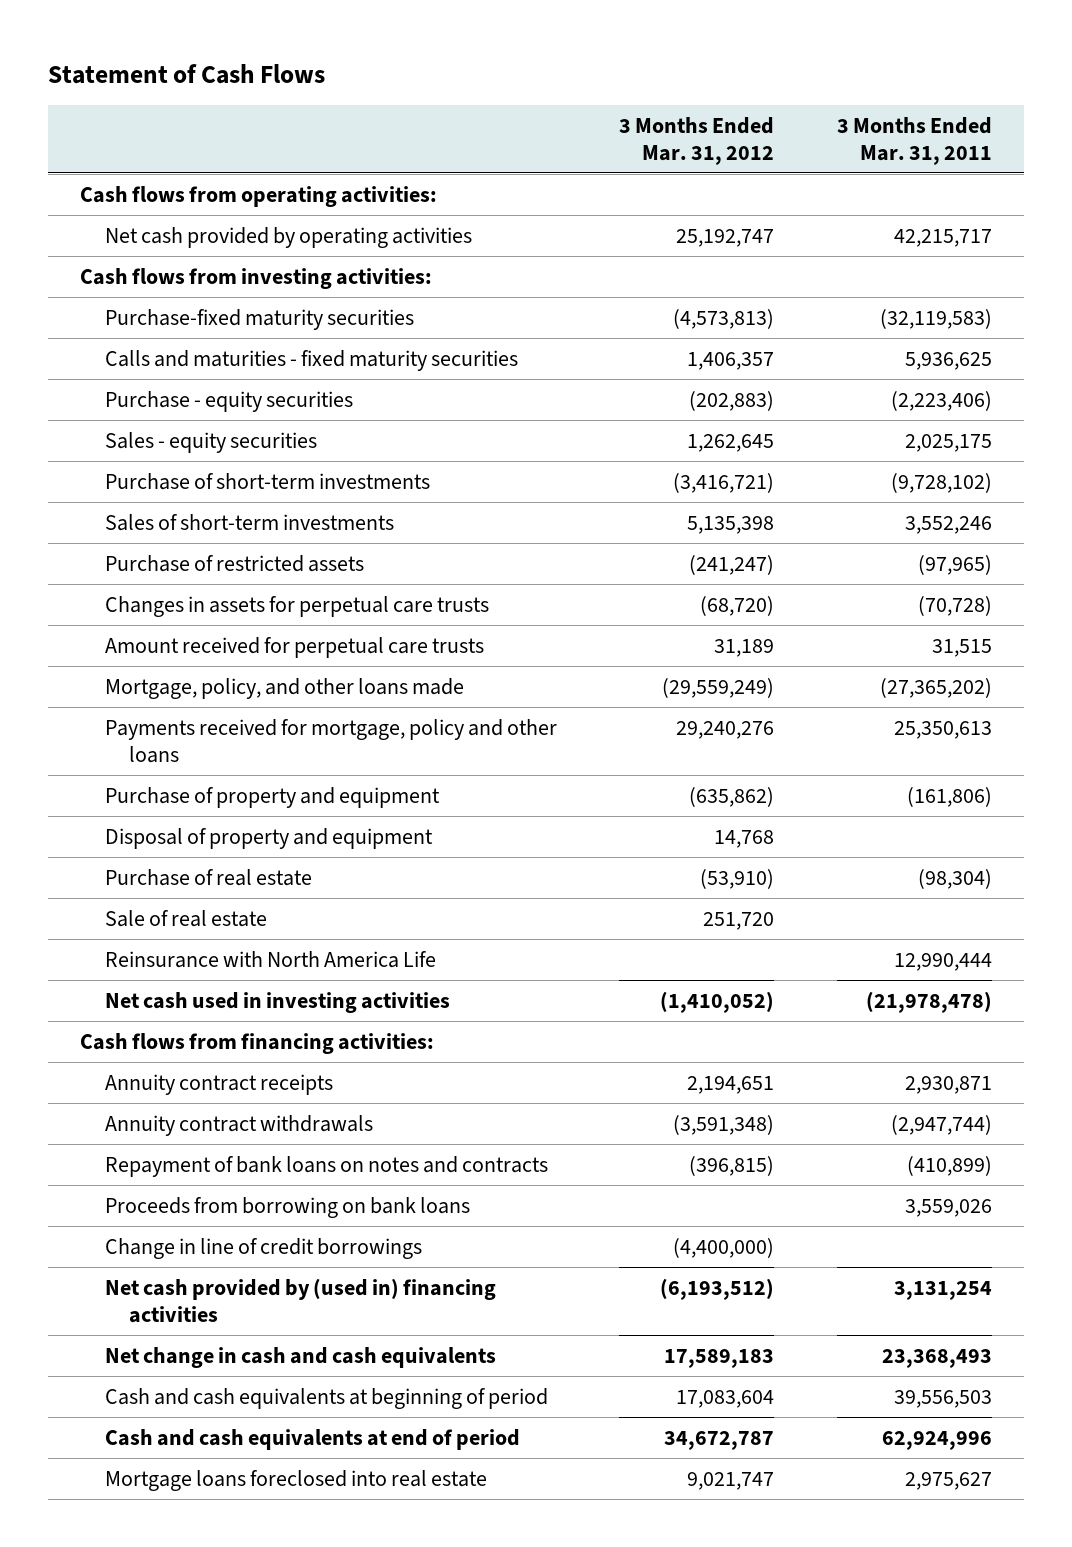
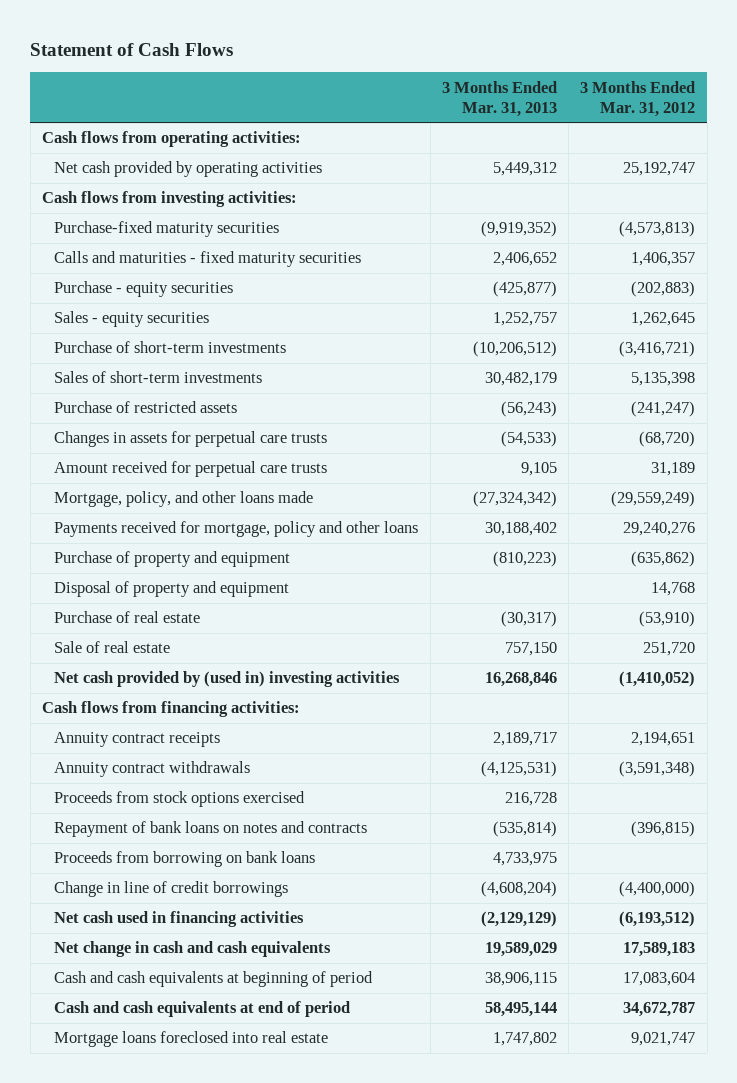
[837,116,993,165] 3 Months Ended Mar. 31, 2011 -> none
none -> [441,80,557,117] 3 Months Ended Mar. 31, 2013
[104,950,436,968] Reinsurance with North America Life -> none
[104,991,450,1013] Net cash used in investing activities -> [54,671,401,688] Net cash provided by (used in) investing activities
none -> [54,791,306,808] Proceeds from stock options exercised
[104,1277,496,1323] Net cash provided by (used in) financing activities -> [54,911,305,928] Net cash used in financing activities

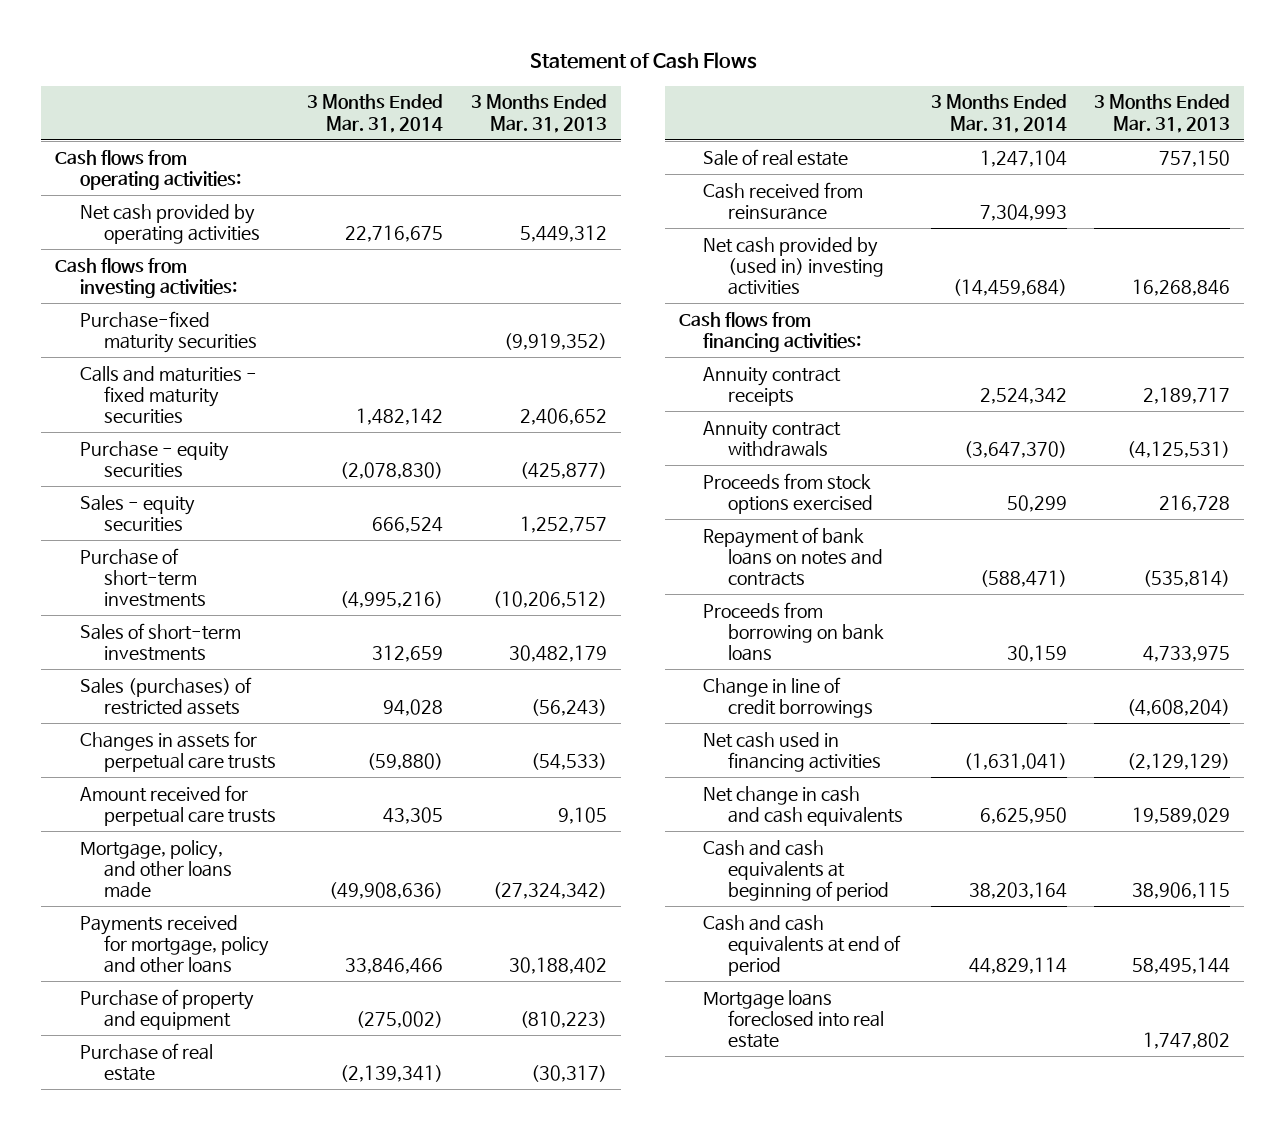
[580,80,696,117] 3 Months Ended Mar. 31, 2012 -> none
none -> [307,94,444,133] 3 Months Ended Mar. 31, 2014
[54,401,238,414] Purchase of restricted assets -> [79,676,252,715] Sales (purchases) of restricted assets
[54,581,290,598] Disposal of property and equipment -> none
none -> [703,181,864,220] Cash received from reinsurance

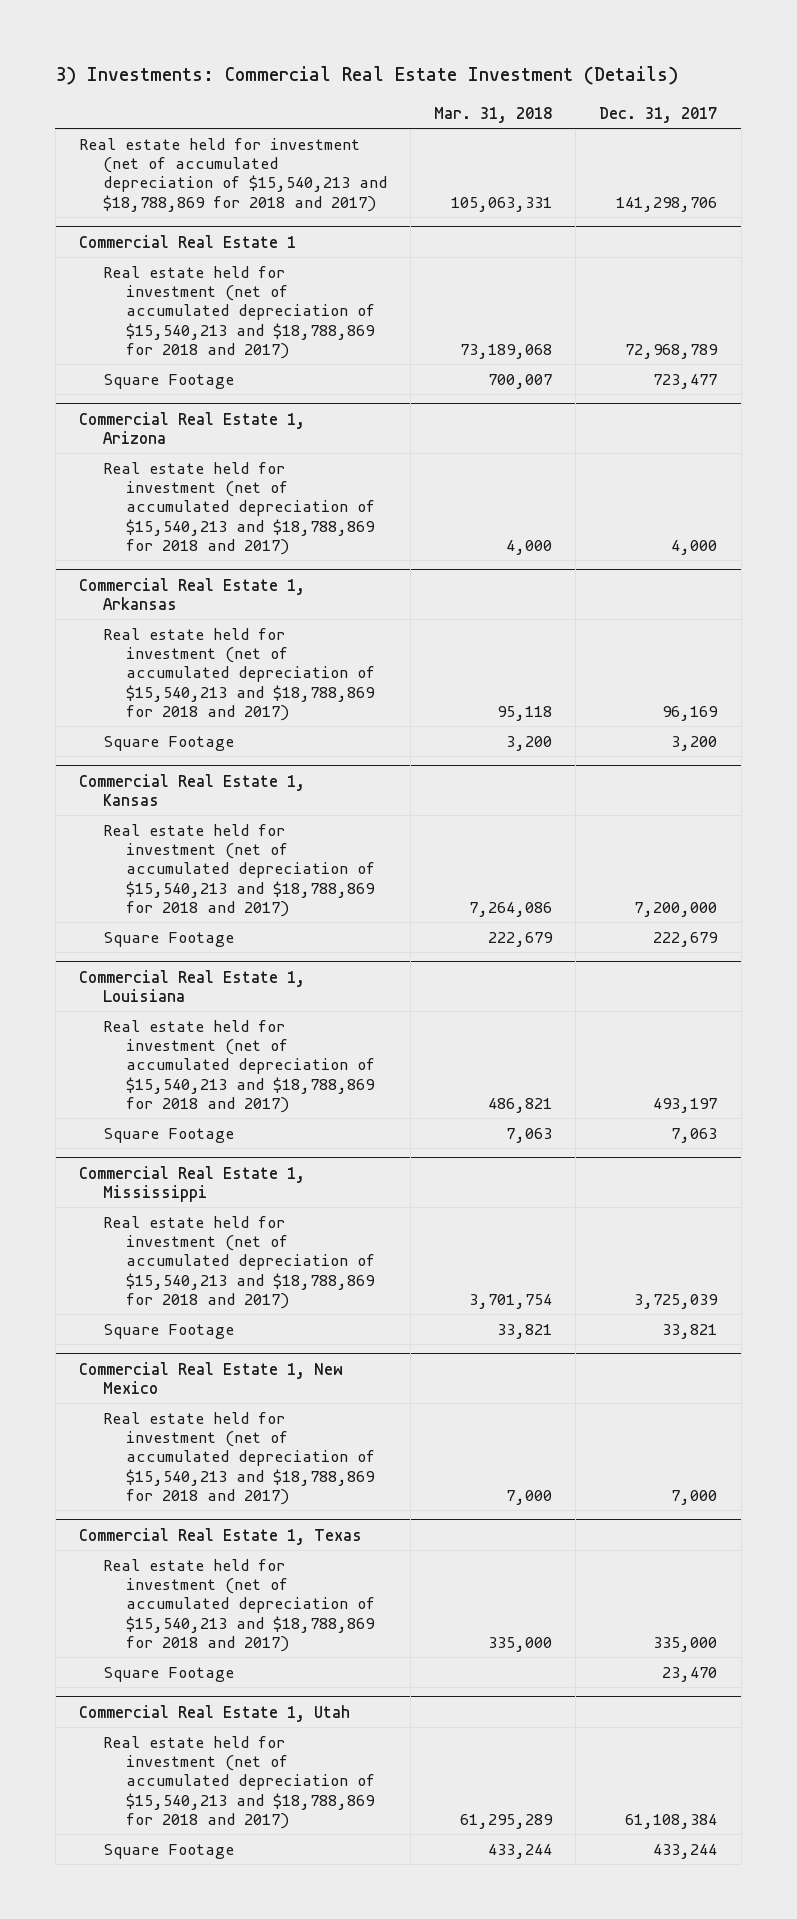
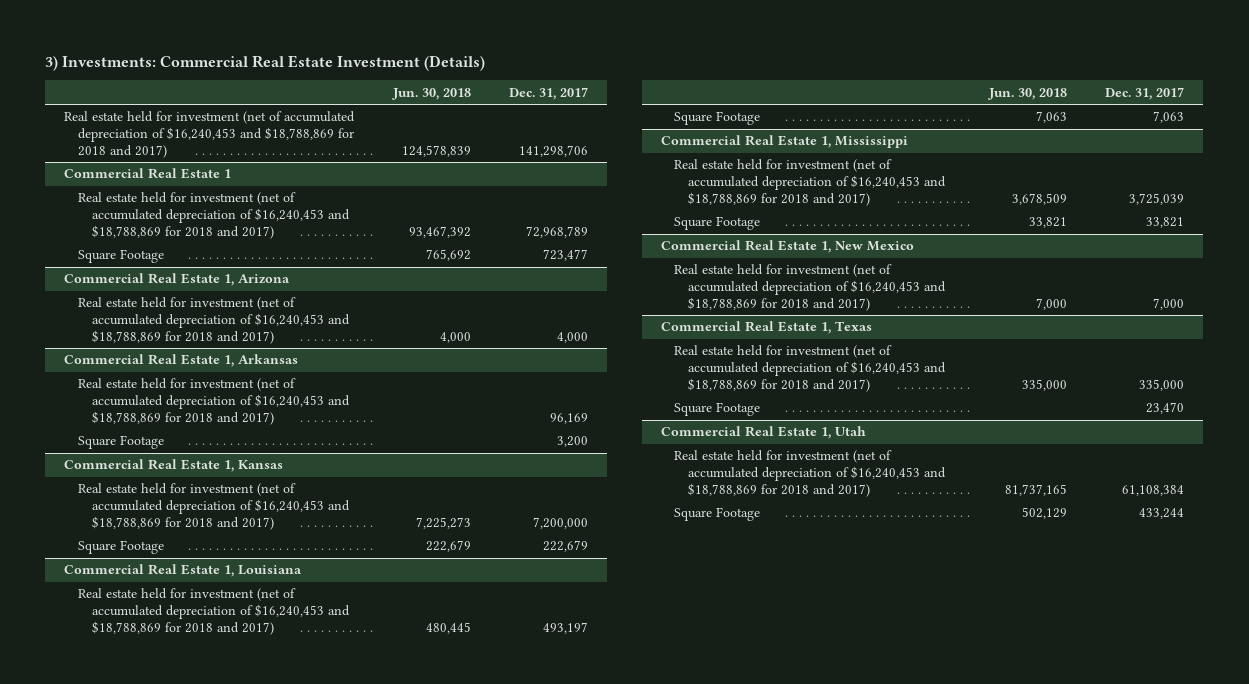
[434,106,553,123] Mar. 31, 2018 -> none
none -> [391,87,471,100] Jun. 30, 2018
[79,137,387,212] Real estate held for investment (net of accumulated depreciation of $15,540,213 and $18,788,869 for 2018 and 2017) -> [64,111,356,159] Real estate held for investment (net of accumulated depreciation of $16,240,453 and $18,788,869 for 2018 and 2017)
[102,265,376,359] Real estate held for investment (net of accumulated depreciation of $15,540,213 and $18,788,869 for 2018 and 2017) -> [78,192,350,240] Real estate held for investment (net of accumulated depreciation of $16,240,453 and $18,788,869 for 2018 and 2017)
[102,461,376,555] Real estate held for investment (net of accumulated depreciation of $15,540,213 and $18,788,869 for 2018 and 2017) -> [78,297,350,345] Real estate held for investment (net of accumulated depreciation of $16,240,453 and $18,788,869 for 2018 and 2017)
[102,627,376,721] Real estate held for investment (net of accumulated depreciation of $15,540,213 and $18,788,869 for 2018 and 2017) -> [78,378,350,426] Real estate held for investment (net of accumulated depreciation of $16,240,453 and $18,788,869 for 2018 and 2017)
[102,823,376,917] Real estate held for investment (net of accumulated depreciation of $15,540,213 and $18,788,869 for 2018 and 2017) -> [78,483,350,531] Real estate held for investment (net of accumulated depreciation of $16,240,453 and $18,788,869 for 2018 and 2017)
[102,1019,376,1113] Real estate held for investment (net of accumulated depreciation of $15,540,213 and $18,788,869 for 2018 and 2017) -> [78,588,350,636] Real estate held for investment (net of accumulated depreciation of $16,240,453 and $18,788,869 for 2018 and 2017)
[102,1215,376,1309] Real estate held for investment (net of accumulated depreciation of $15,540,213 and $18,788,869 for 2018 and 2017) -> [674,159,947,207] Real estate held for investment (net of accumulated depreciation of $16,240,453 and $18,788,869 for 2018 and 2017)
[102,1411,376,1505] Real estate held for investment (net of accumulated depreciation of $15,540,213 and $18,788,869 for 2018 and 2017) -> [674,264,947,312] Real estate held for investment (net of accumulated depreciation of $16,240,453 and $18,788,869 for 2018 and 2017)
[102,1558,376,1652] Real estate held for investment (net of accumulated depreciation of $15,540,213 and $18,788,869 for 2018 and 2017) -> [674,345,947,393] Real estate held for investment (net of accumulated depreciation of $16,240,453 and $18,788,869 for 2018 and 2017)
[102,1735,376,1829] Real estate held for investment (net of accumulated depreciation of $15,540,213 and $18,788,869 for 2018 and 2017) -> [674,450,947,498] Real estate held for investment (net of accumulated depreciation of $16,240,453 and $18,788,869 for 2018 and 2017)

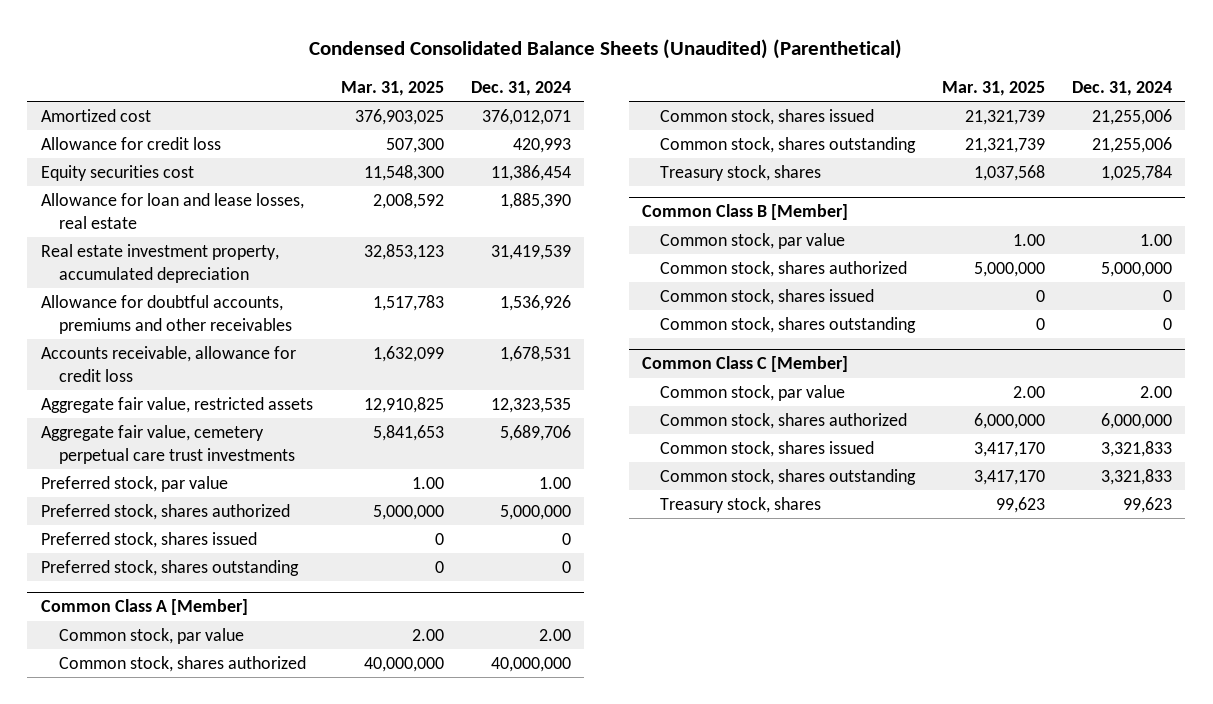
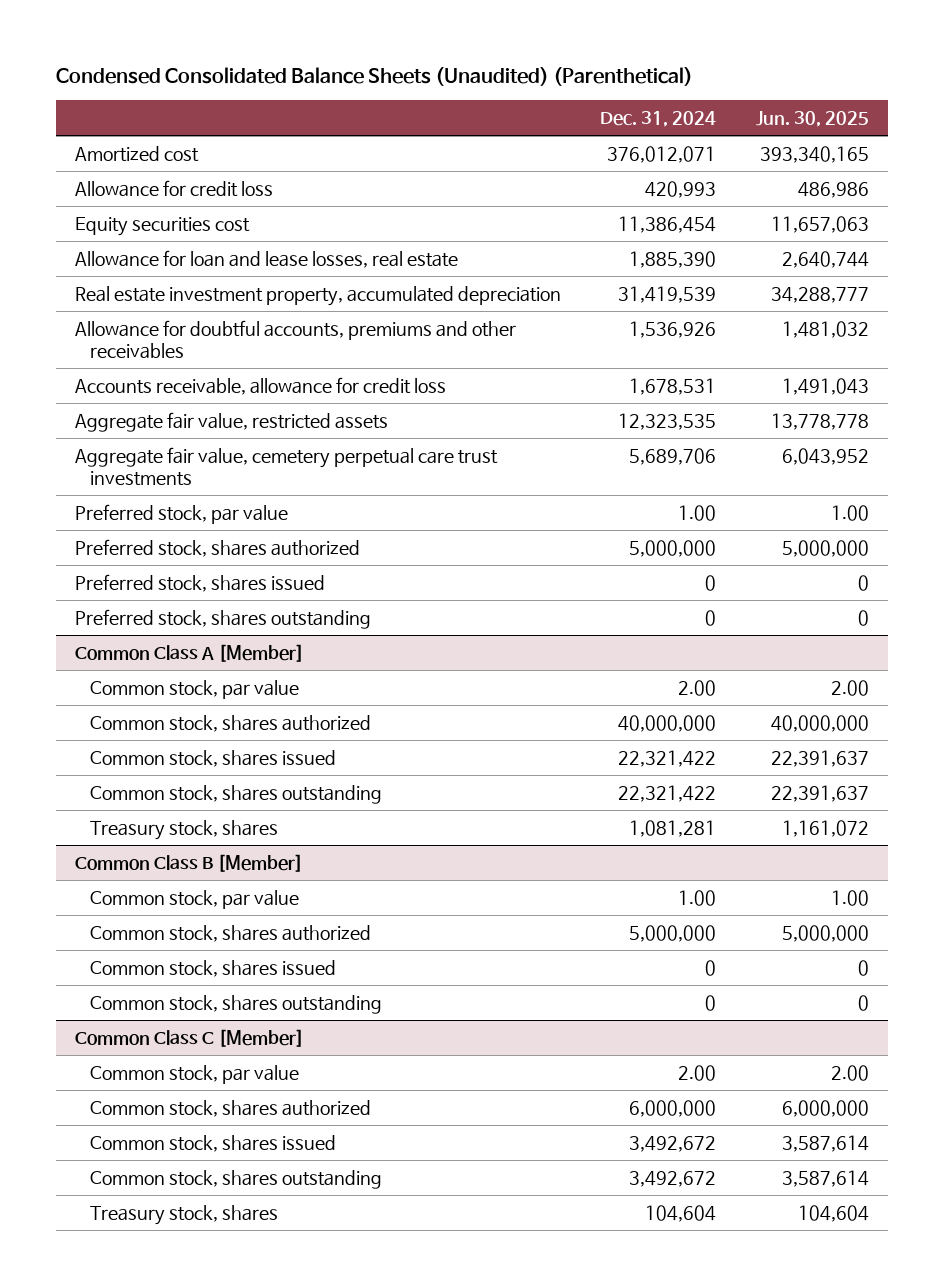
[340,81,444,97] Mar. 31, 2025 -> none
none -> [755,111,869,128] Jun. 30, 2025
[1091,108,1172,125] 21,255,006 -> [618,749,717,767] 22,321,422
[1091,136,1172,153] 21,255,006 -> [618,784,717,802] 22,321,422
[1100,164,1172,181] 1,025,784 -> [629,819,717,837] 1,081,281
[1100,440,1172,457] 3,321,833 -> [629,1135,717,1152] 3,492,672
[1100,468,1172,485] 3,321,833 -> [629,1170,717,1187] 3,492,672
[1122,496,1172,513] 99,623 -> [645,1204,717,1222] 104,604

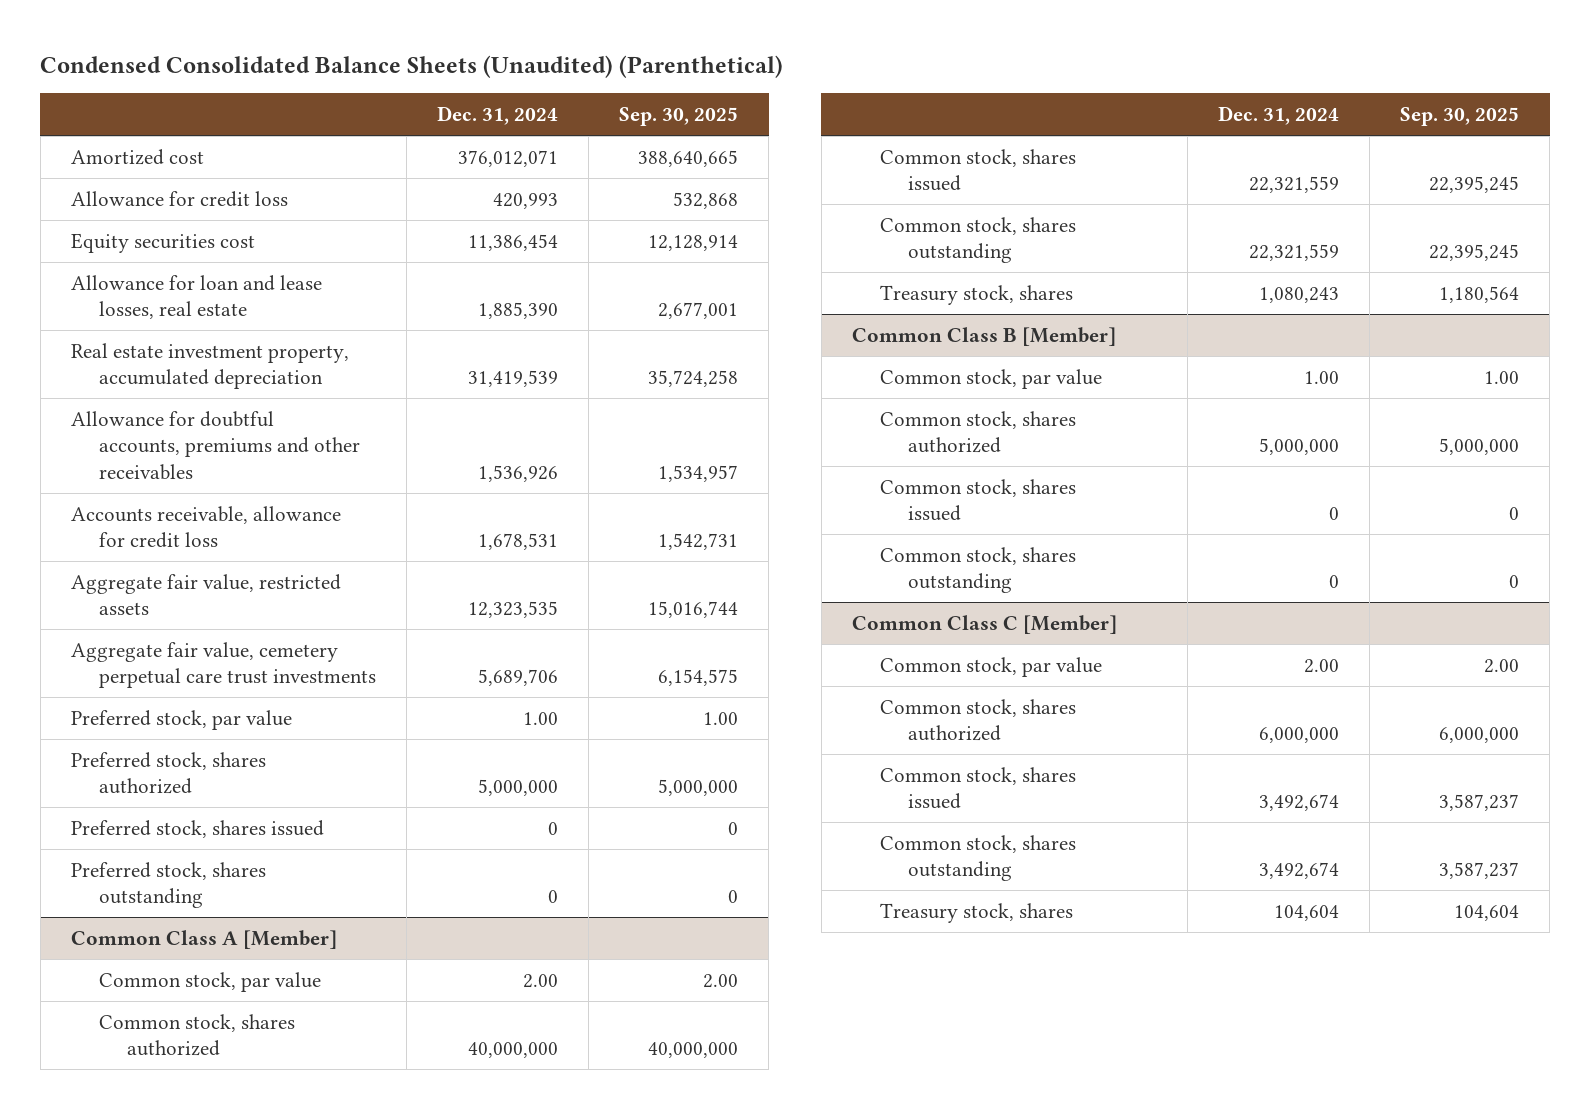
[755,111,869,128] Jun. 30, 2025 -> none
none -> [619,107,739,127] Sep. 30, 2025
[618,749,717,767] 22,321,422 -> [1249,176,1340,194] 22,321,559
[618,784,717,802] 22,321,422 -> [1249,244,1340,262] 22,321,559
[629,819,717,837] 1,081,281 -> [1259,286,1340,303] 1,080,243
[629,1135,717,1152] 3,492,672 -> [1259,794,1340,812] 3,492,674
[629,1170,717,1187] 3,492,672 -> [1259,862,1340,880] 3,492,674

